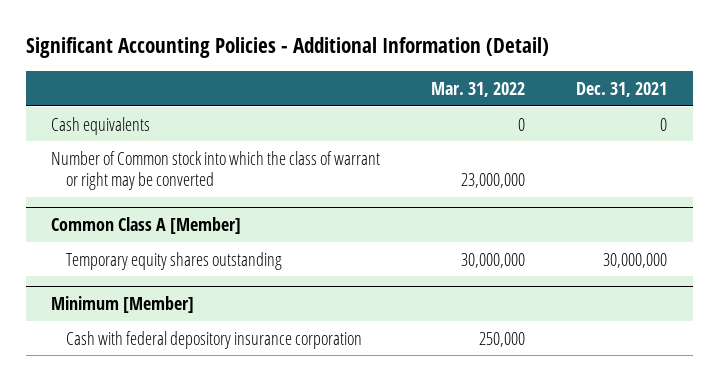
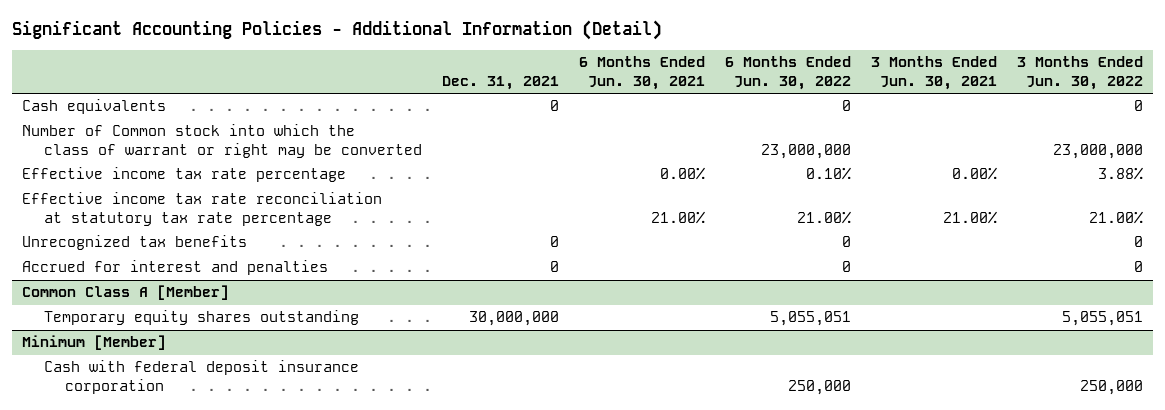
[431,82,526,98] Mar. 31, 2022 -> none
none -> [578,56,705,91] 6 Months Ended Jun. 30, 2021
none -> [724,56,851,91] 6 Months Ended Jun. 30, 2022
none -> [870,56,997,91] 3 Months Ended Jun. 30, 2021
none -> [1016,56,1143,91] 3 Months Ended Jun. 30, 2022
none -> [22,167,347,183] Effective income tax rate percentage
none -> [22,192,383,227] Effective income tax rate reconciliation at statutory tax rate percentage
none -> [22,235,248,251] Unrecognized tax benefits
none -> [22,260,329,276] Accrued for interest and penalties
[65,330,362,349] Cash with federal depository insurance corporation -> [43,360,359,395] Cash with federal deposit insurance corporation

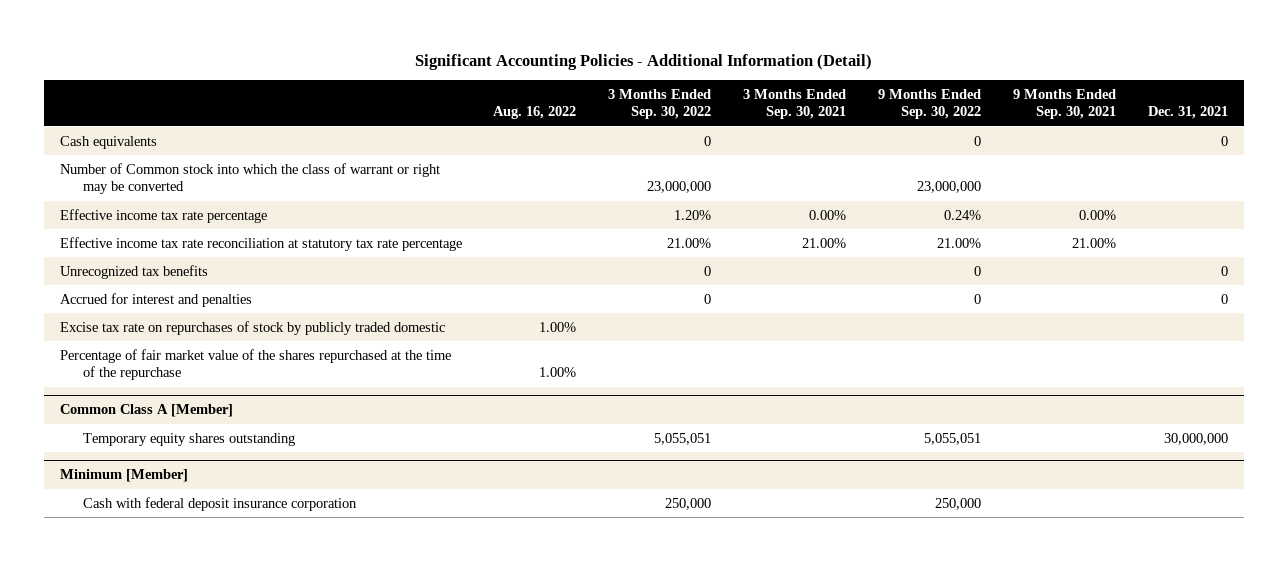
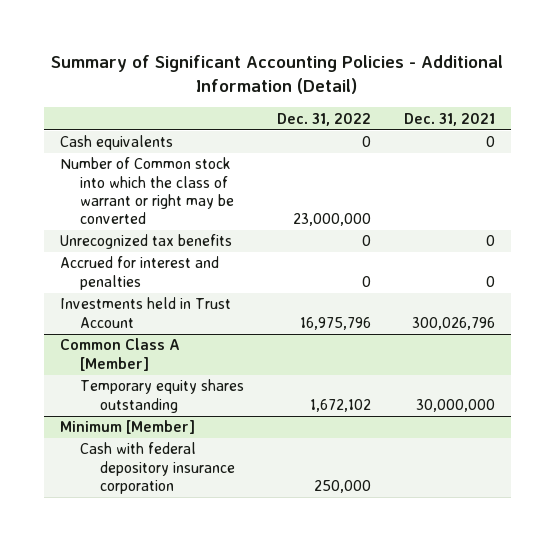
[414,53,872,70] Significant Accounting Policies - Additional Information (Detail) -> [51,54,504,94] Summary of Significant Accounting Policies - Additional Information (Detail)
[493,106,577,120] Aug. 16, 2022 -> none
[608,89,712,120] 3 Months Ended Sep. 30, 2022 -> none
[743,89,847,120] 3 Months Ended Sep. 30, 2021 -> none
[878,89,982,120] 9 Months Ended Sep. 30, 2022 -> none
[1013,89,1117,120] 9 Months Ended Sep. 30, 2021 -> none
none -> [276,112,371,126] Dec. 31, 2022
[59,208,267,223] Effective income tax rate percentage -> none
[59,236,462,251] Effective income tax rate reconciliation at statutory tax rate percentage -> none
[59,320,445,335] Excise tax rate on repurchases of stock by publicly traded domestic -> none
[59,348,451,381] Percentage of fair market value of the shares repurchased at the time of the repurchase -> none
none -> [60,297,232,328] Investments held in Trust Account
[82,496,357,511] Cash with federal deposit insurance corporation -> [80,442,236,494] Cash with federal depository insurance corporation

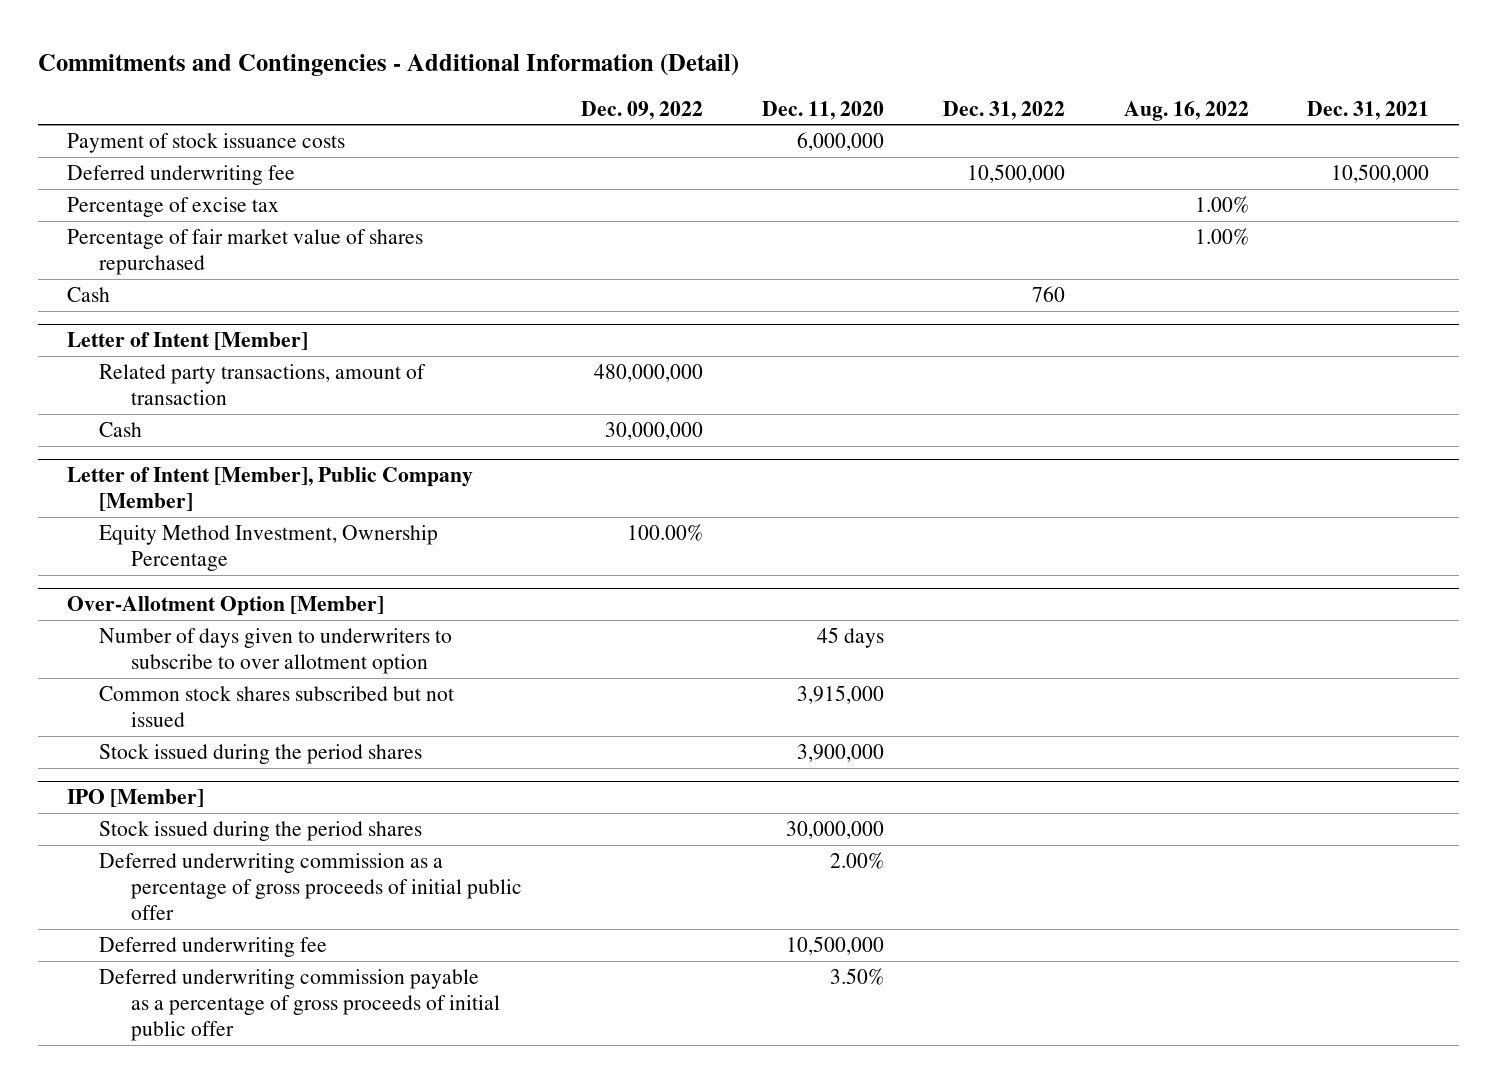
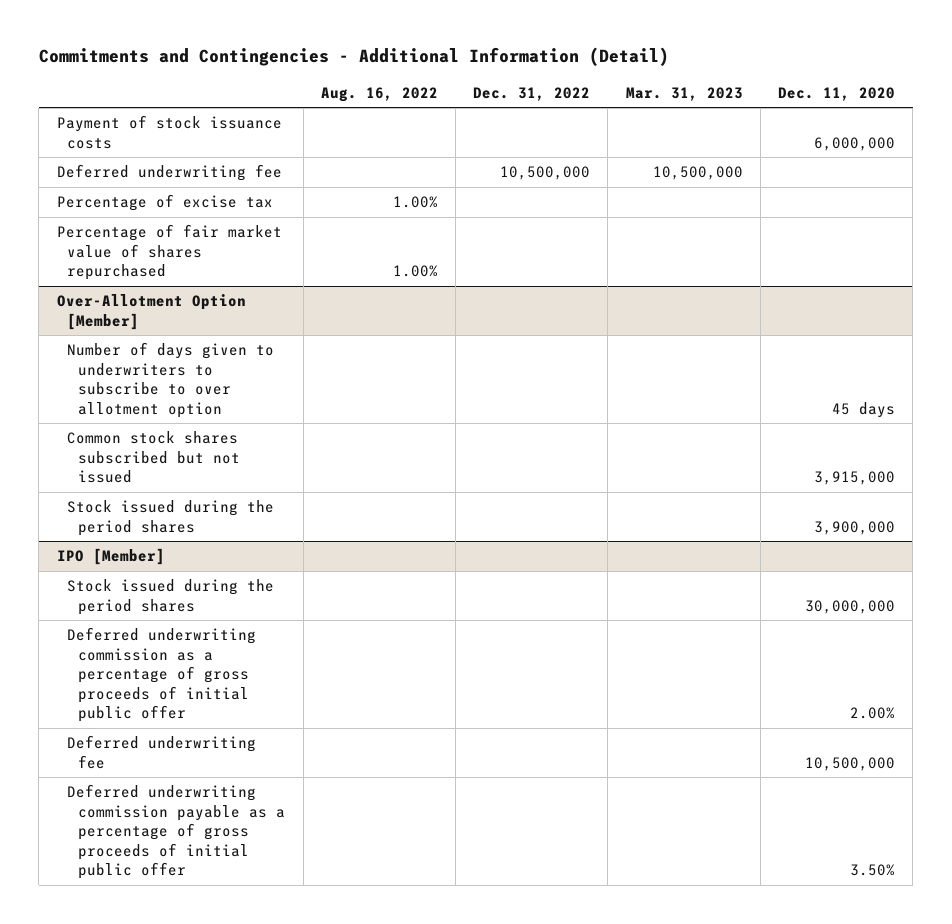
[581,100,704,120] Dec. 09, 2022 -> none
[1307,100,1430,120] Dec. 31, 2021 -> none
none -> [625,86,743,101] Mar. 31, 2023
[67,286,111,302] Cash -> none
[67,331,309,350] Letter of Intent [Member] -> none
[99,363,427,406] Related party transactions, amount of transaction -> none
[99,421,143,437] Cash -> none
[67,466,474,512] Letter of Intent [Member], Public Company [Member] -> none
[99,524,439,572] Equity Method Investment, Ownership Percentage -> none

